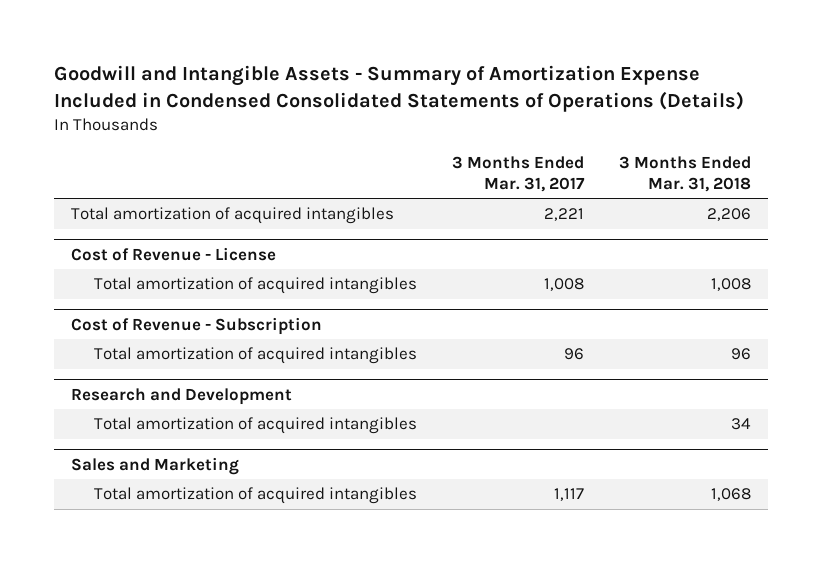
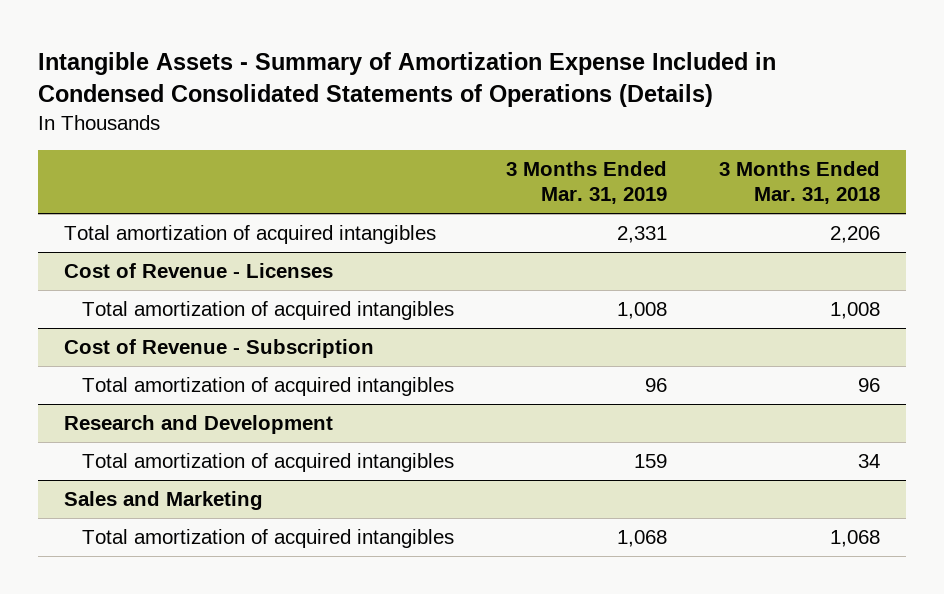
[53,65,744,112] Goodwill and Intangible Assets - Summary of Amortization Expense Included in Condensed Consolidated Statements of Operations (Details) -> [38,51,777,107] Intangible Assets - Summary of Amortization Expense Included in Condensed Consolidated Statements of Operations (Details)
[451,155,585,192] 3 Months Ended Mar. 31, 2017 -> none
none -> [506,161,668,205] 3 Months Ended Mar. 31, 2019
[71,246,277,261] Cost of Revenue - License -> [64,262,334,278] Cost of Revenue - Licenses

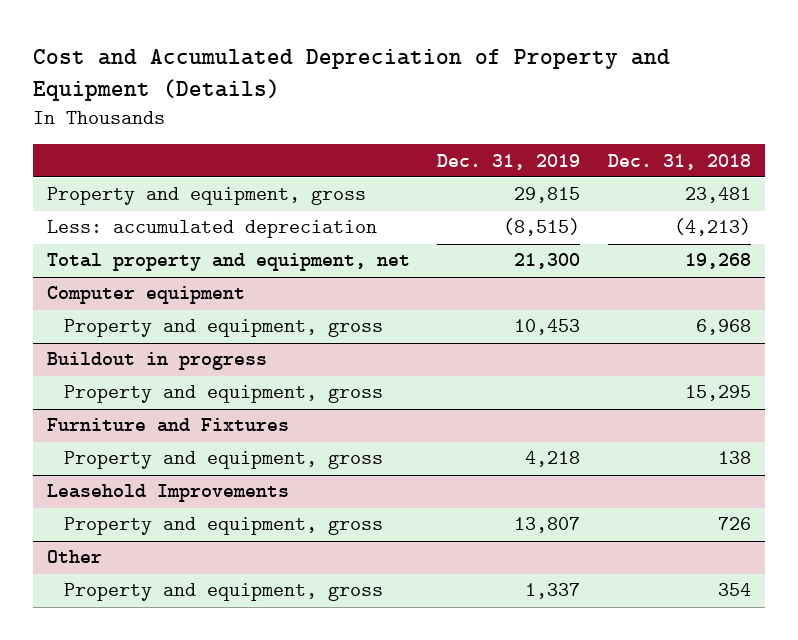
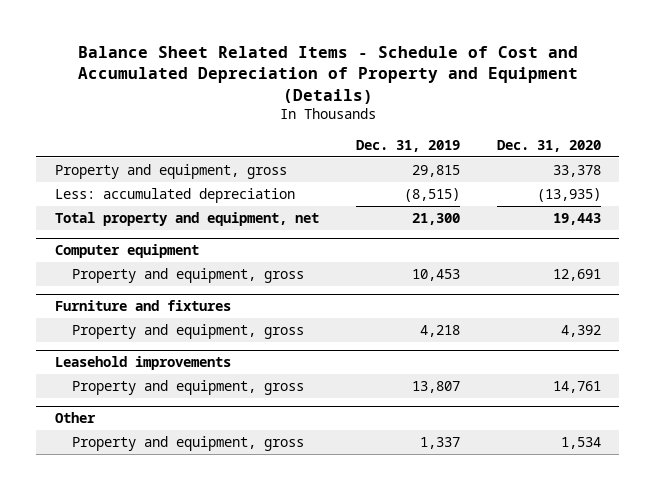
[32,49,670,102] Cost and Accumulated Depreciation of Property and Equipment (Details) -> [77,45,578,104] Balance Sheet Related Items - Schedule of Cost and Accumulated Depreciation of Property and Equipment (Details)
[608,153,752,170] Dec. 31, 2018 -> none
none -> [496,139,601,152] Dec. 31, 2020
[46,352,267,371] Buildout in progress -> none
[64,385,384,404] Property and equipment, gross -> none
[46,418,289,433] Furniture and Fixtures -> [54,299,231,311] Furniture and fixtures
[46,484,289,503] Leasehold Improvements -> [54,355,231,370] Leasehold improvements

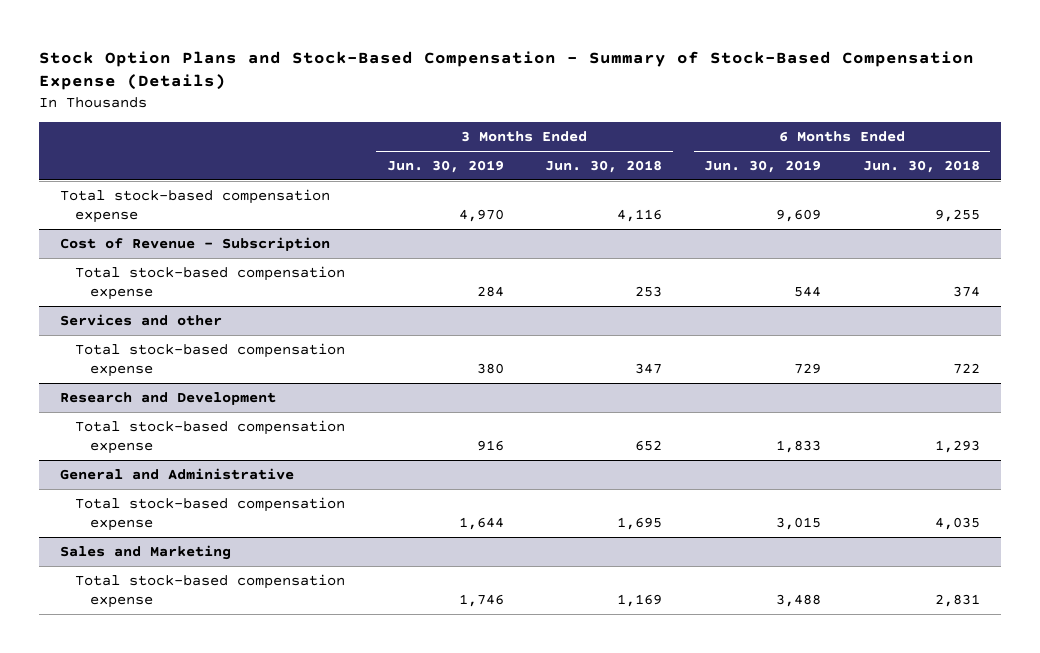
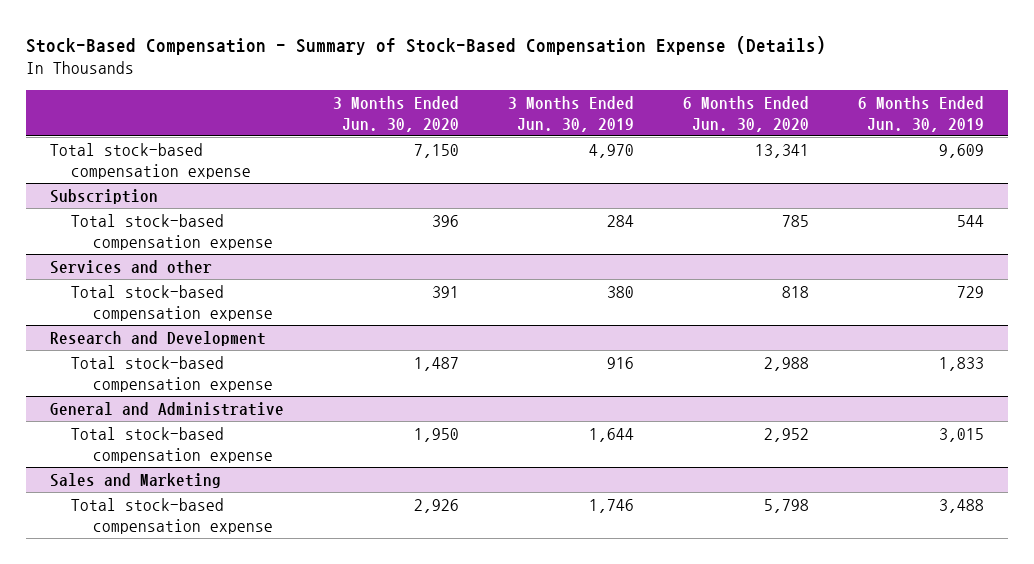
[38,50,974,91] Stock Option Plans and Stock-Based Compensation - Summary of Stock-Based Compensation Expense (Details) -> [25,36,826,56] Stock-Based Compensation - Summary of Stock-Based Compensation Expense (Details)
[545,159,663,173] Jun. 30, 2018 -> none
[862,159,980,173] Jun. 30, 2018 -> none
none -> [333,95,460,132] 3 Months Ended Jun. 30, 2020
none -> [682,95,809,132] 6 Months Ended Jun. 30, 2020
[59,236,330,251] Cost of Revenue - Subscription -> [50,188,159,204] Subscription

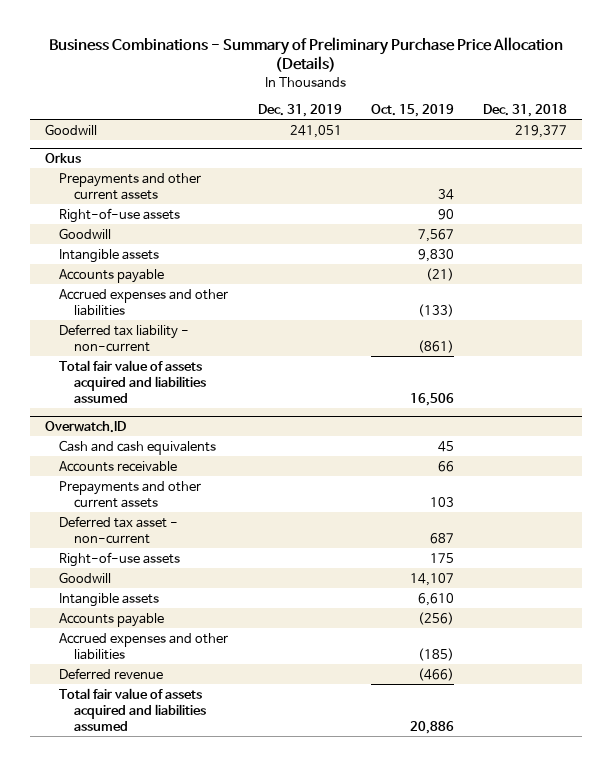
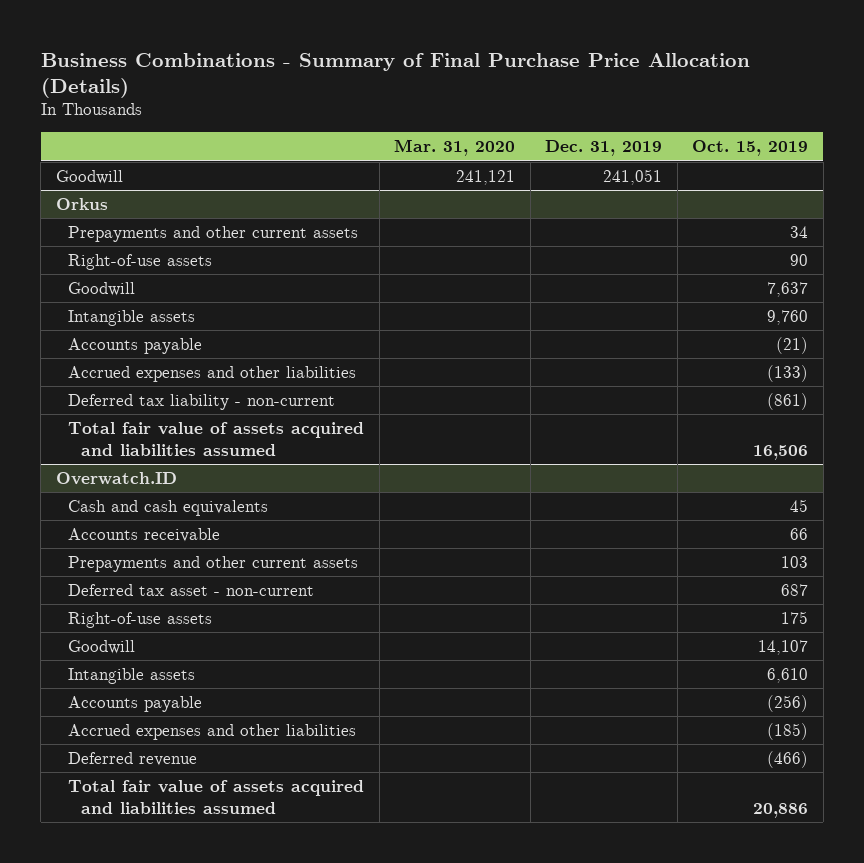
[49,36,564,73] Business Combinations - Summary of Preliminary Purchase Price Allocation (Details) -> [40,52,750,98] Business Combinations - Summary of Final Purchase Price Allocation (Details)
[483,103,568,117] Dec. 31, 2018 -> none
none -> [394,139,516,157] Mar. 31, 2020
[417,228,454,242] 7,567 -> [767,281,809,297] 7,637
[417,248,454,262] 9,830 -> [767,309,809,325] 9,760

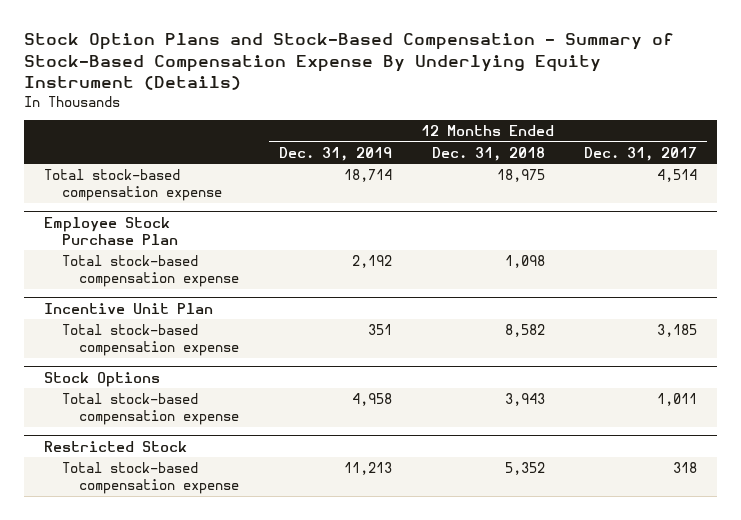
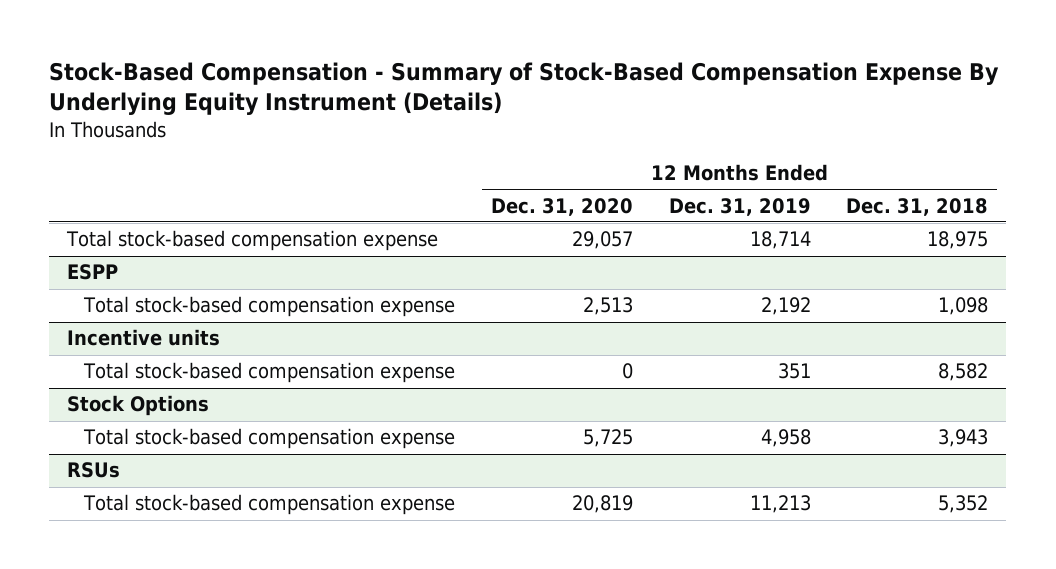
[24,33,675,91] Stock Option Plans and Stock-Based Compensation - Summary of Stock-Based Compensation Expense By Underlying Equity Instrument (Details) -> [49,61,1000,116] Stock-Based Compensation - Summary of Stock-Based Compensation Expense By Underlying Equity Instrument (Details)
[584,146,698,161] Dec. 31, 2017 -> none
none -> [490,197,633,216] Dec. 31, 2020
[43,216,178,245] Employee Stock Purchase Plan -> [67,264,119,281] ESPP
[43,302,213,314] Incentive Unit Plan -> [67,329,221,347] Incentive units
[43,440,187,452] Restricted Stock -> [67,462,121,479] RSUs

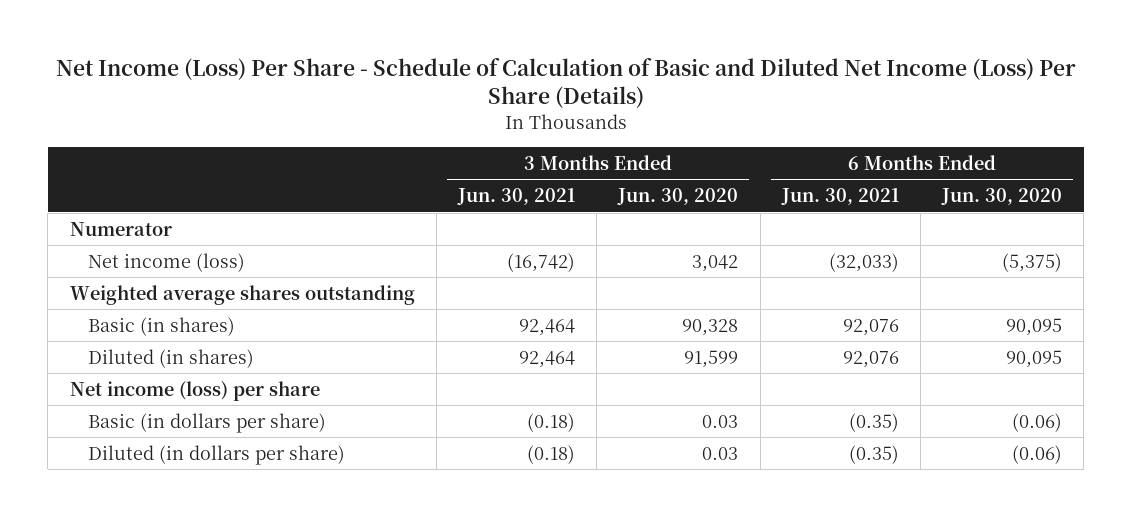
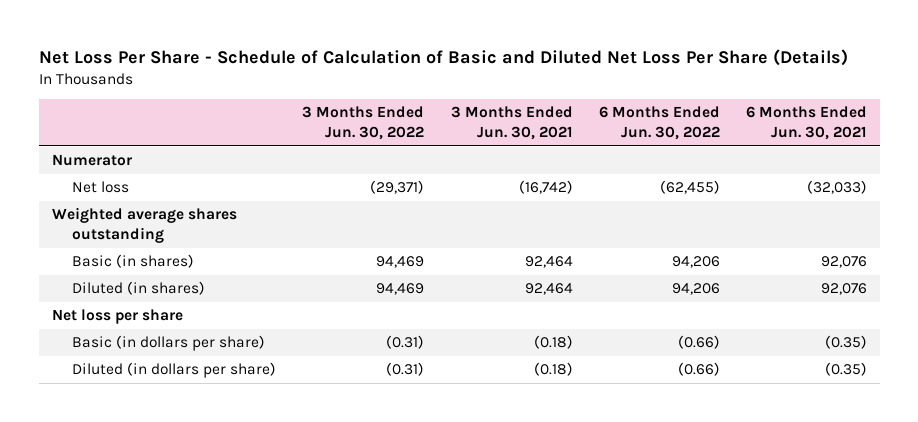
[55,58,1076,109] Net Income (Loss) Per Share - Schedule of Calculation of Basic and Diluted Net Income (Loss) Per Share (Details) -> [38,48,848,66] Net Loss Per Share - Schedule of Calculation of Basic and Diluted Net Loss Per Share (Details)
[617,188,739,206] Jun. 30, 2020 -> none
[941,188,1063,206] Jun. 30, 2020 -> none
none -> [302,106,425,141] 3 Months Ended Jun. 30, 2022
none -> [598,106,720,141] 6 Months Ended Jun. 30, 2022
[88,252,246,272] Net income (loss) -> [72,181,130,194] Net loss
[69,380,320,401] Net income (loss) per share -> [51,309,183,325] Net loss per share

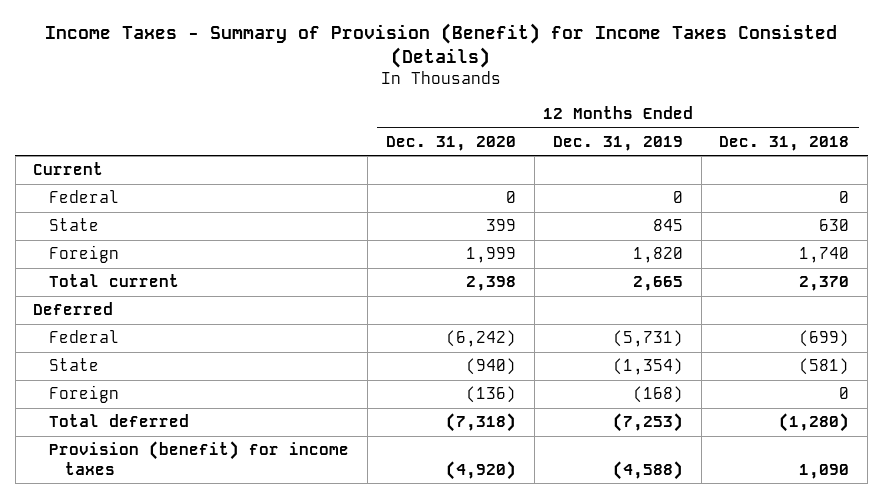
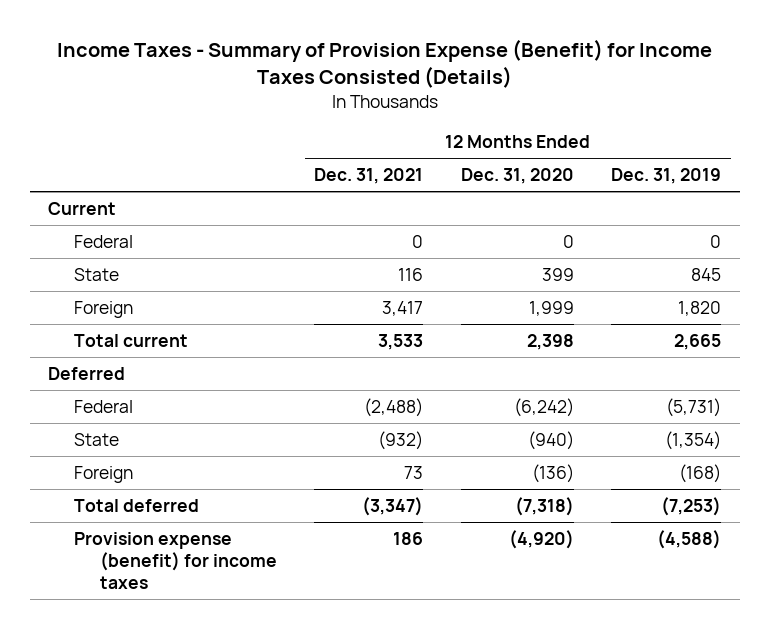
[45,23,838,69] Income Taxes - Summary of Provision (Benefit) for Income Taxes Consisted (Details) -> [56,38,712,89] Income Taxes - Summary of Provision Expense (Benefit) for Income Taxes Consisted (Details)
[719,135,850,151] Dec. 31, 2018 -> none
none -> [314,168,424,185] Dec. 31, 2021
[48,441,349,475] Provision (benefit) for income taxes -> [74,531,277,590] Provision expense (benefit) for income taxes

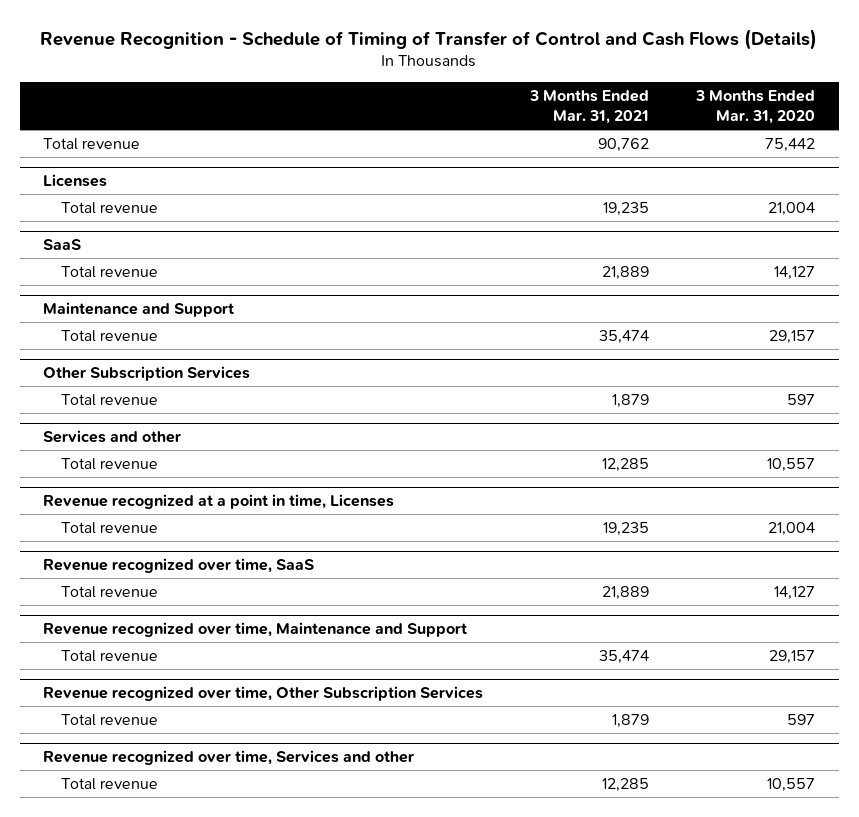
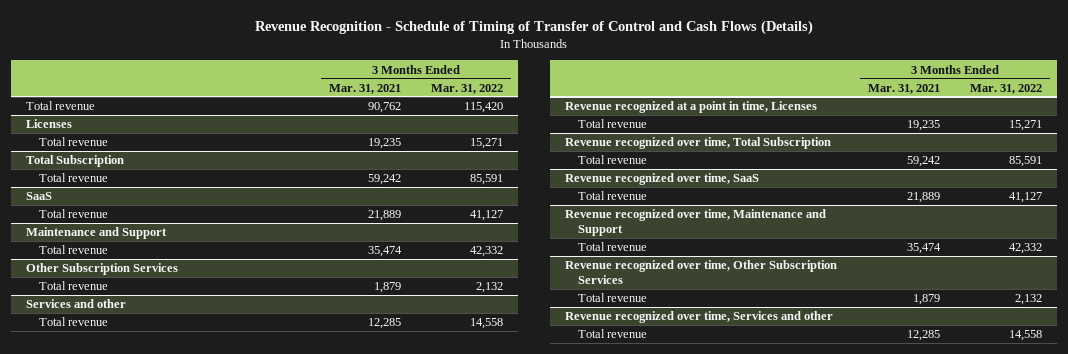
[695,89,816,125] 3 Months Ended Mar. 31, 2020 -> none
none -> [431,83,504,94] Mar. 31, 2022
none -> [26,155,125,168] Total Subscription
none -> [39,173,109,183] Total revenue
none -> [565,137,832,150] Revenue recognized over time, Total Subscription
none -> [578,155,648,165] Total revenue

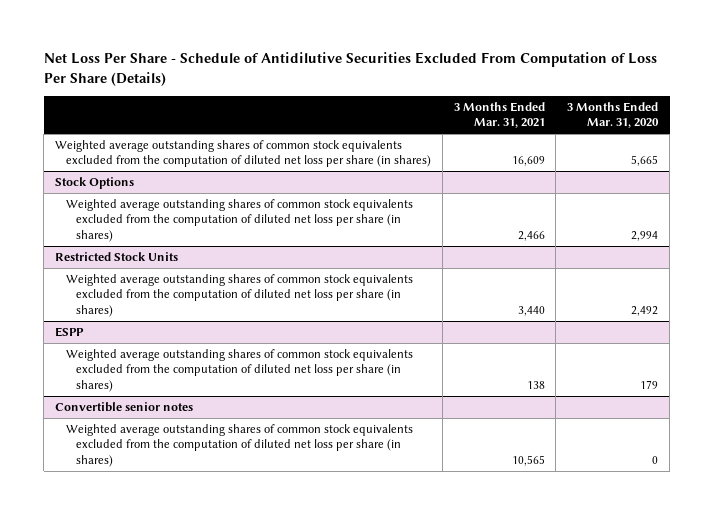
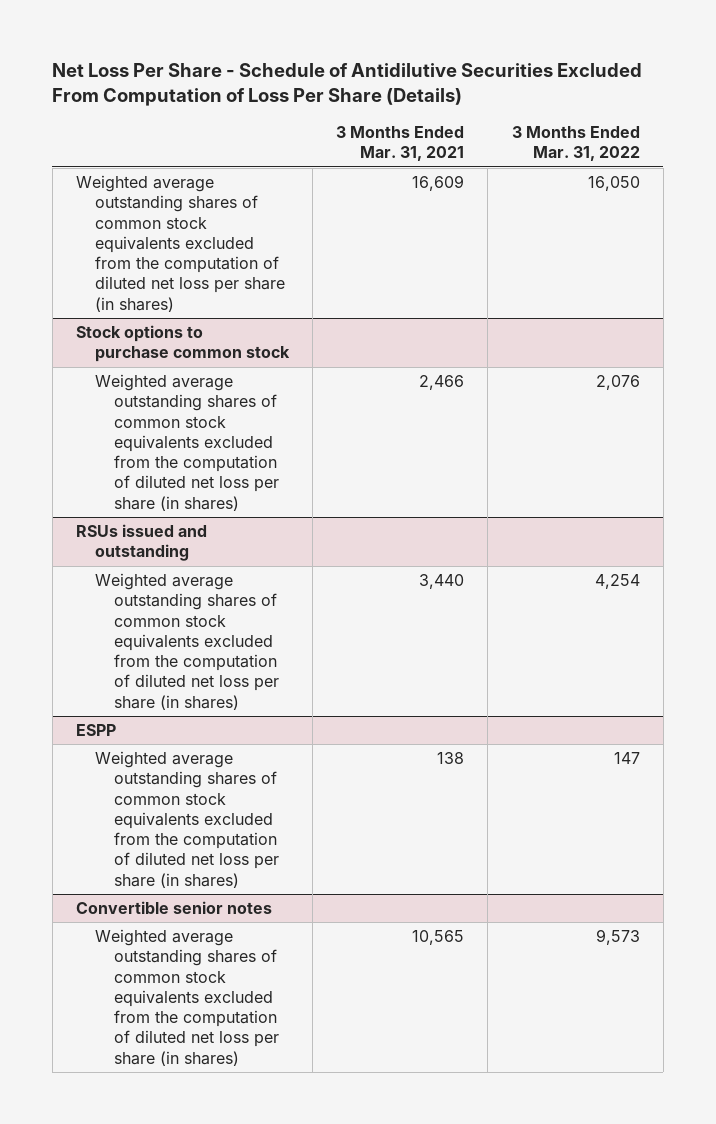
[567,101,660,129] 3 Months Ended Mar. 31, 2020 -> none
none -> [511,125,640,162] 3 Months Ended Mar. 31, 2022
[55,177,135,190] Stock Options -> [75,325,290,363] Stock options to purchase common stock
[55,252,179,262] Restricted Stock Units -> [75,524,207,562] RSUs issued and outstanding

